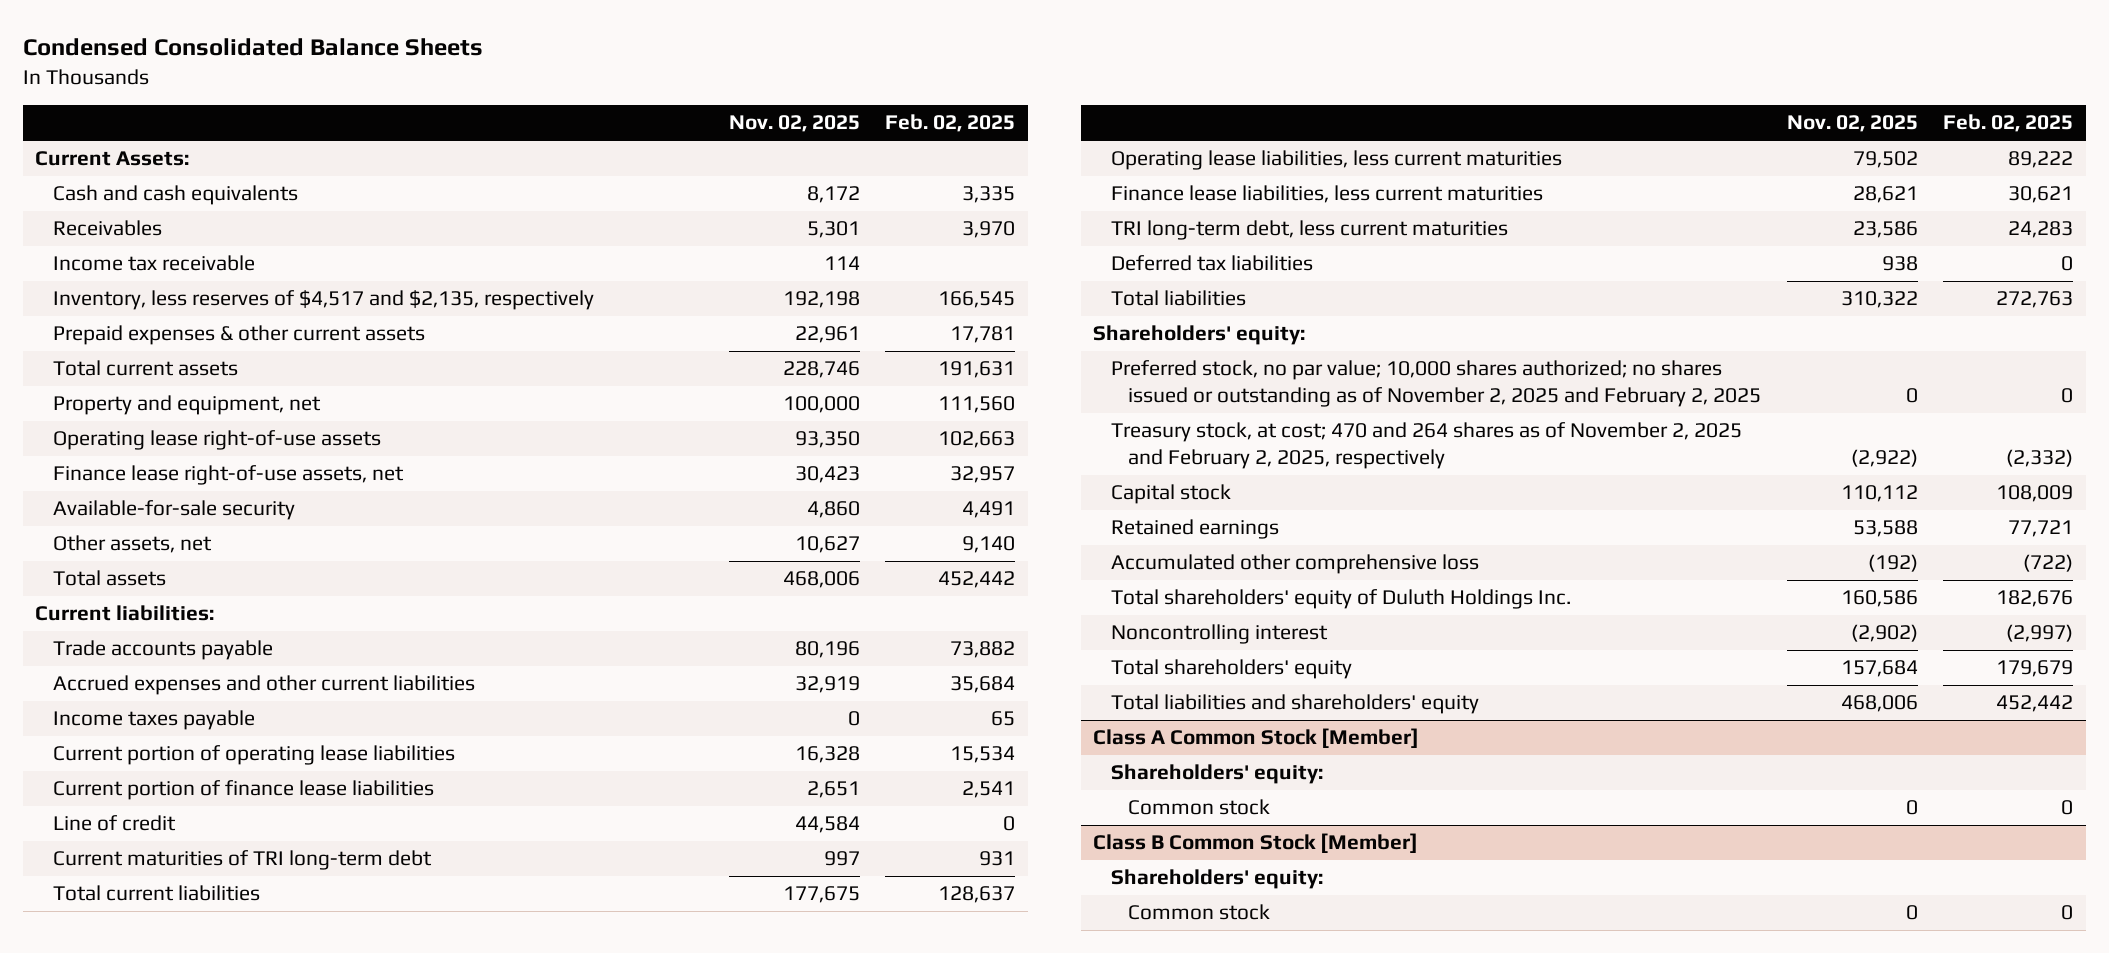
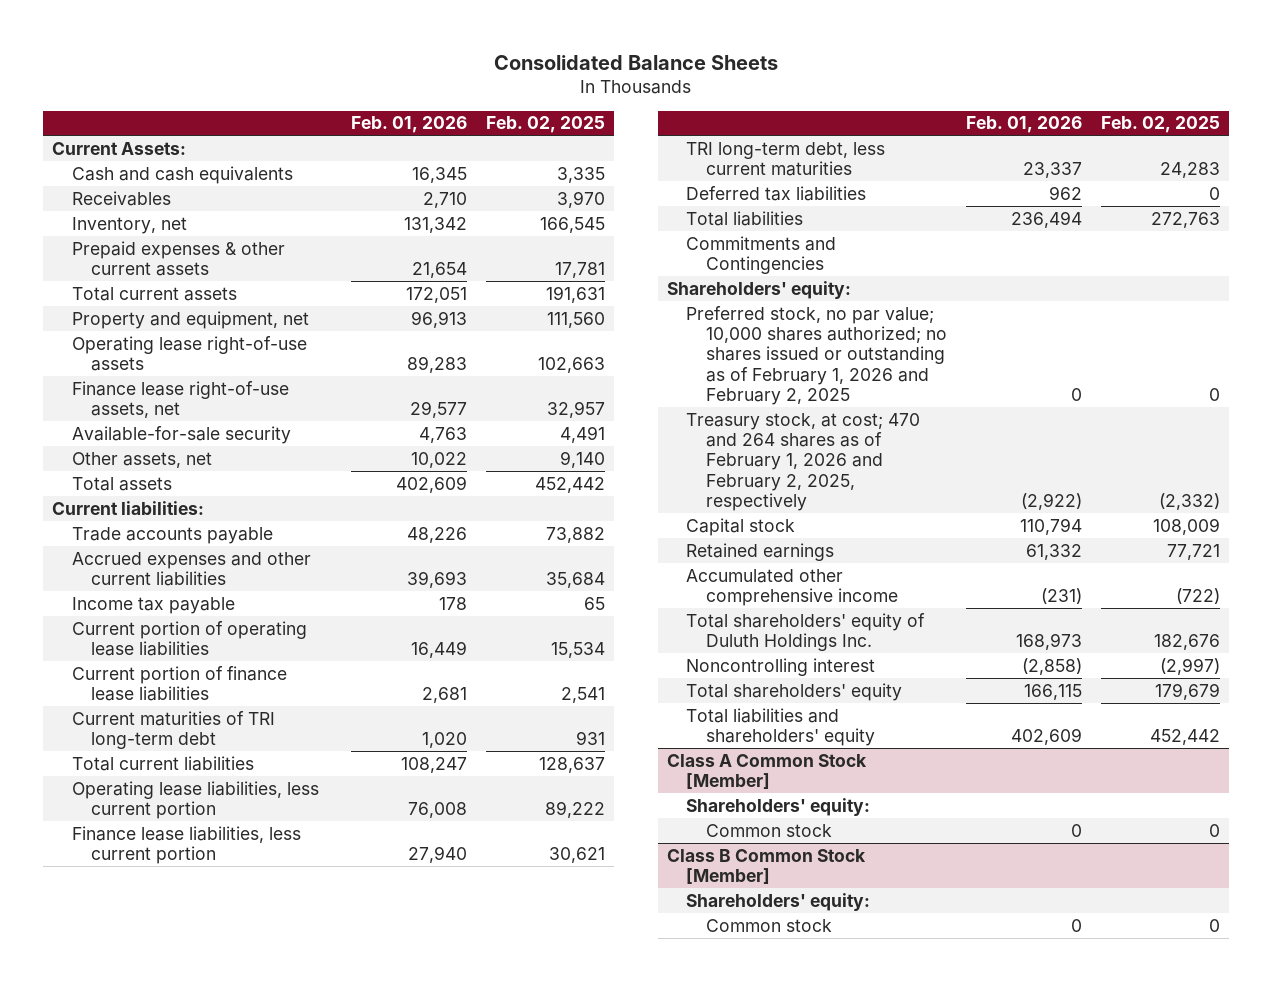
[22,38,483,57] Condensed Consolidated Balance Sheets -> [493,54,778,70] Consolidated Balance Sheets
[728,115,860,133] Nov. 02, 2025 -> none
none -> [350,116,467,134] Feb. 01, 2026
[52,255,255,272] Income tax receivable -> none
[52,290,594,311] Inventory, less reserves of $4,517 and $2,135, respectively -> [71,216,187,234] Inventory, net
[52,710,255,731] Income taxes payable -> [71,596,235,614] Income tax payable
[52,815,176,832] Line of credit -> none
[1110,150,1562,171] Operating lease liabilities, less current maturities -> [71,780,319,819] Operating lease liabilities, less current portion
[1110,185,1543,204] Finance lease liabilities, less current maturities -> [71,825,301,864] Finance lease liabilities, less current portion
none -> [686,235,837,274] Commitments and Contingencies
[1110,360,1762,407] Preferred stock, no par value; 10,000 shares authorized; no shares issued or outstanding as of November 2, 2025 and February 2, 2025 -> [686,305,947,405] Preferred stock, no par value; 10,000 shares authorized; no shares issued or outstanding as of February 1, 2026 and February 2, 2025
[1110,422,1742,469] Treasury stock, at cost; 470 and 264 shares as of November 2, 2025 and February 2, 2025, respectively -> [686,412,921,511] Treasury stock, at cost; 470 and 264 shares as of February 1, 2026 and February 2, 2025, respectively
[1110,554,1479,575] Accumulated other comprehensive loss -> [686,568,898,606] Accumulated other comprehensive income

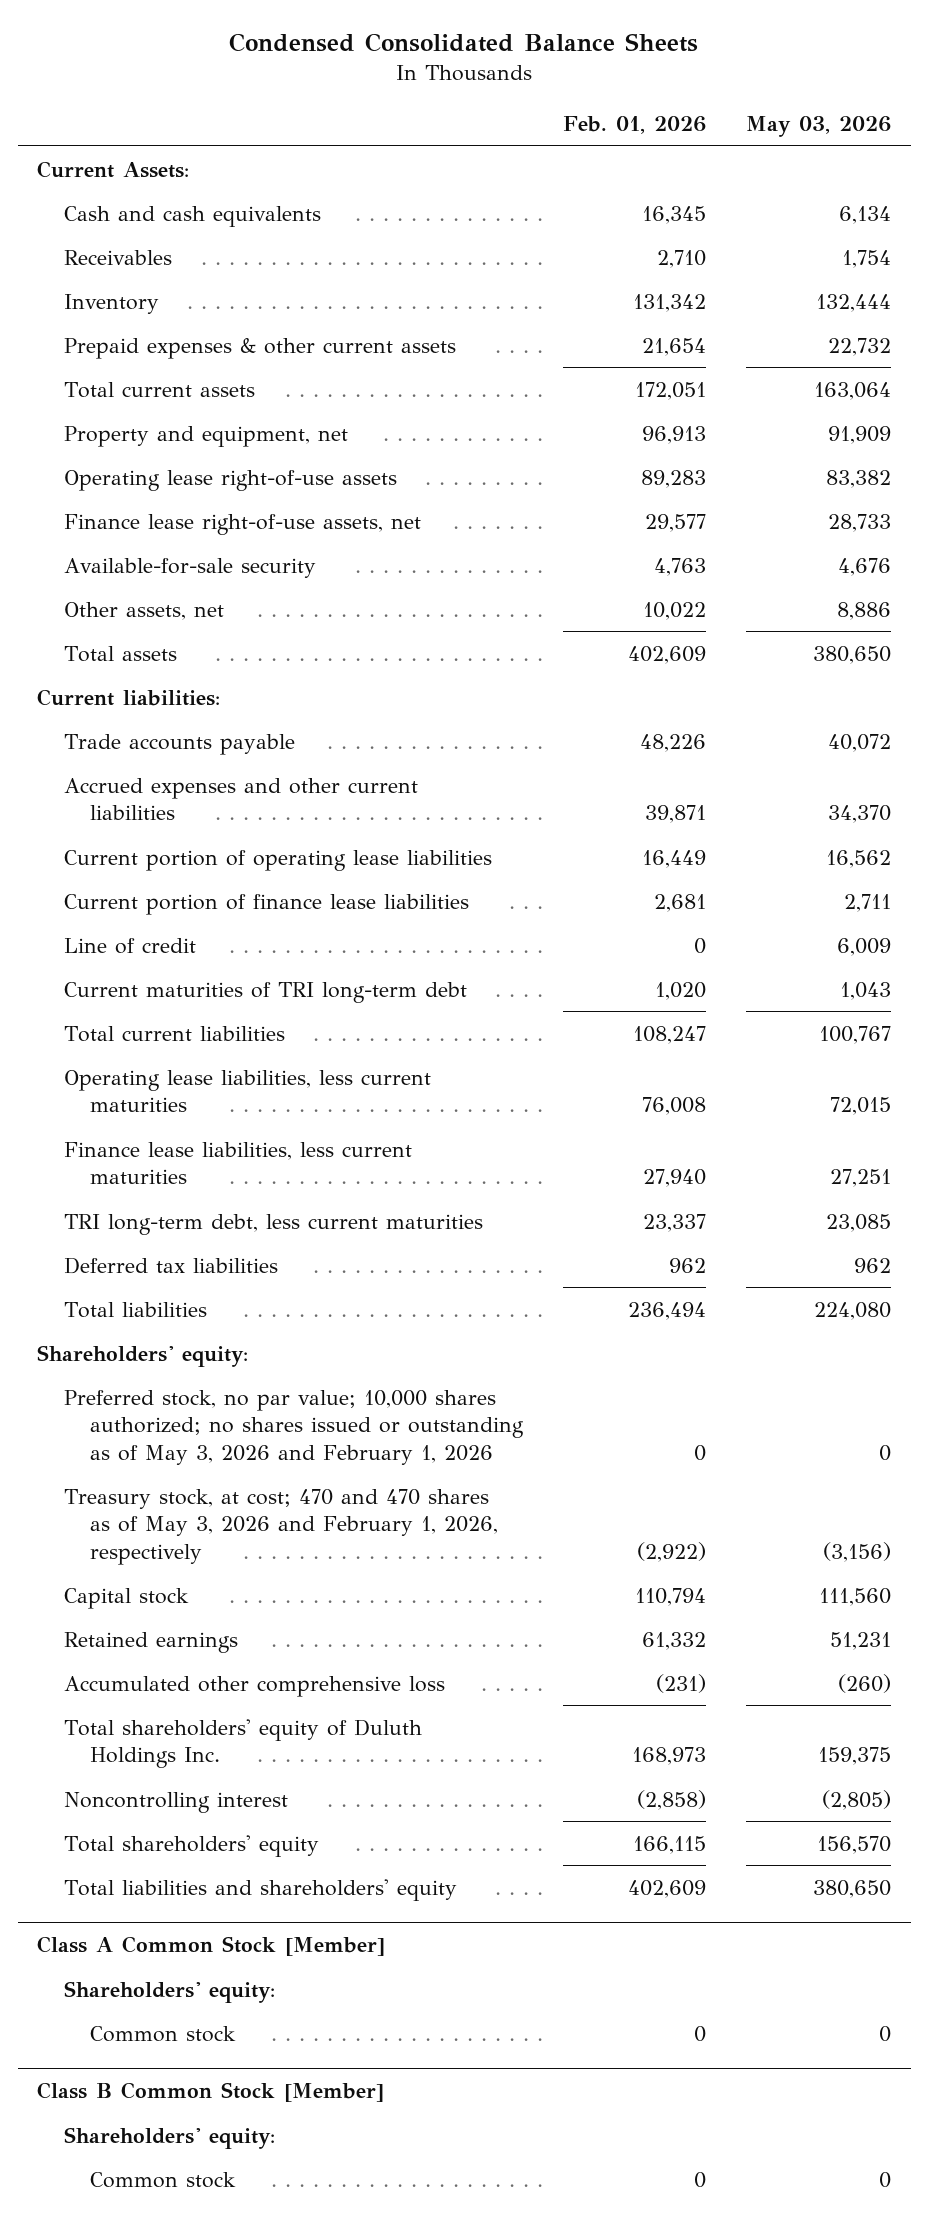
[493,54,778,70] Consolidated Balance Sheets -> [229,33,699,53] Condensed Consolidated Balance Sheets
[485,116,605,134] Feb. 02, 2025 -> none
none -> [745,116,891,138] May 03, 2026
[71,216,187,234] Inventory, net -> [63,293,159,314] Inventory
[71,596,235,614] Income tax payable -> none
[406,570,467,588] 39,693 -> [645,805,707,824] 39,871
none -> [63,937,196,954] Line of credit
[71,780,319,819] Operating lease liabilities, less current portion -> [63,1069,431,1113] Operating lease liabilities, less current maturities
[71,825,301,864] Finance lease liabilities, less current portion -> [63,1141,412,1185] Finance lease liabilities, less current maturities
[686,235,837,274] Commitments and Contingencies -> none
[686,305,947,405] Preferred stock, no par value; 10,000 shares authorized; no shares issued or outstanding as of February 1, 2026 and February 2, 2025 -> [63,1389,525,1465] Preferred stock, no par value; 10,000 shares authorized; no shares issued or outstanding as of May 3, 2026 and February 1, 2026
[686,412,921,511] Treasury stock, at cost; 470 and 264 shares as of February 1, 2026 and February 2, 2025, respectively -> [63,1488,499,1565] Treasury stock, at cost; 470 and 470 shares as of May 3, 2026 and February 1, 2026, respectively
[686,568,898,606] Accumulated other comprehensive income -> [63,1675,445,1697] Accumulated other comprehensive loss

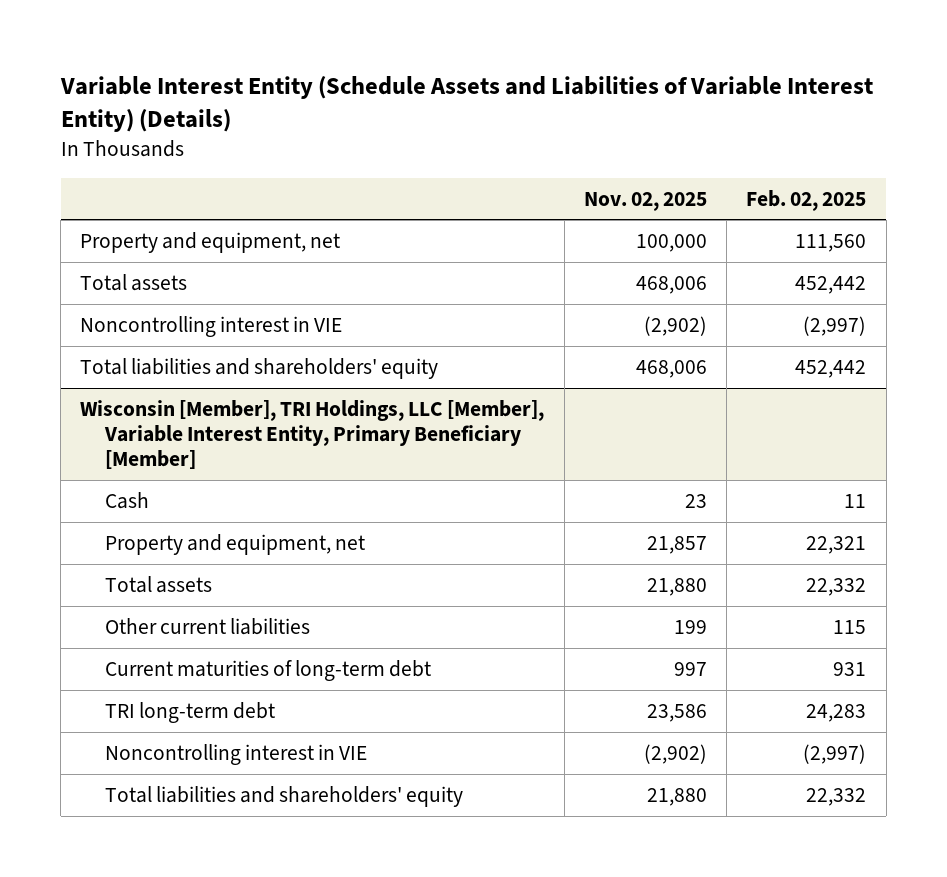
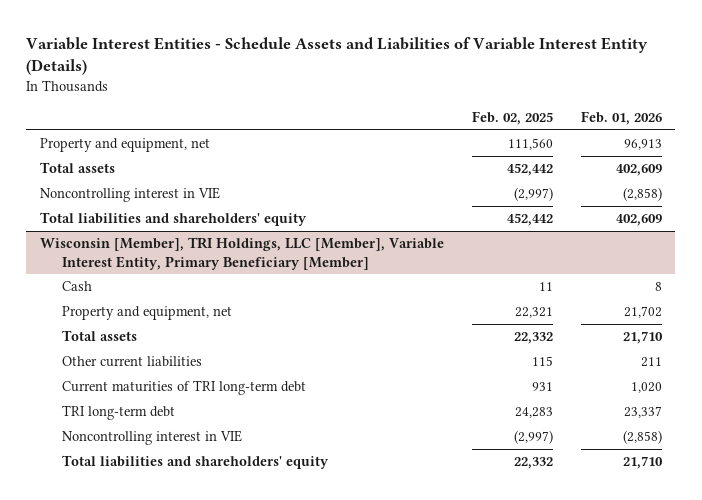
[59,75,873,133] Variable Interest Entity (Schedule Assets and Liabilities of Variable Interest Entity) (Details) -> [26,36,649,76] Variable Interest Entities - Schedule Assets and Liabilities of Variable Interest Entity (Details)
[583,191,707,211] Nov. 02, 2025 -> none
none -> [580,111,662,126] Feb. 01, 2026
[105,659,432,681] Current maturities of long-term debt -> [62,380,307,396] Current maturities of TRI long-term debt

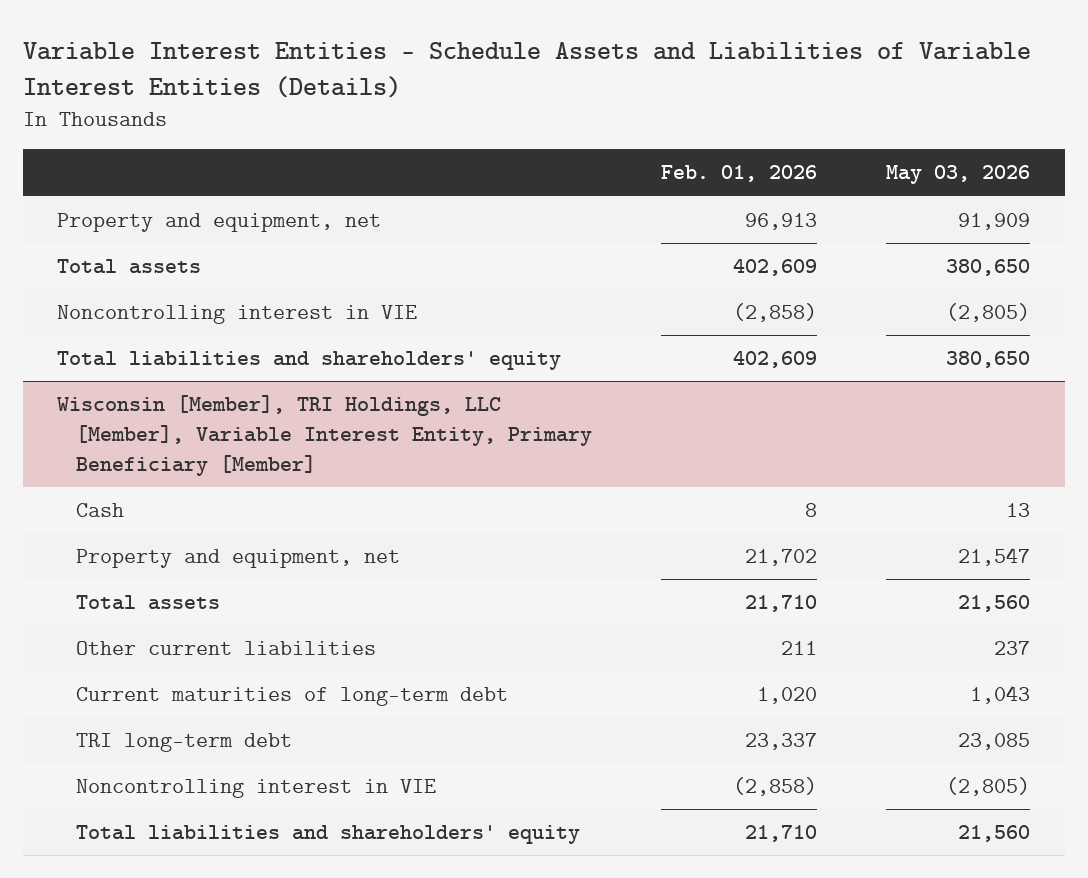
[26,36,649,76] Variable Interest Entities - Schedule Assets and Liabilities of Variable Interest Entity (Details) -> [22,41,1031,98] Variable Interest Entities - Schedule Assets and Liabilities of Variable Interest Entities (Details)
[471,111,553,126] Feb. 02, 2025 -> none
none -> [886,165,1031,185] May 03, 2026
[62,380,307,396] Current maturities of TRI long-term debt -> [76,687,509,707] Current maturities of long-term debt

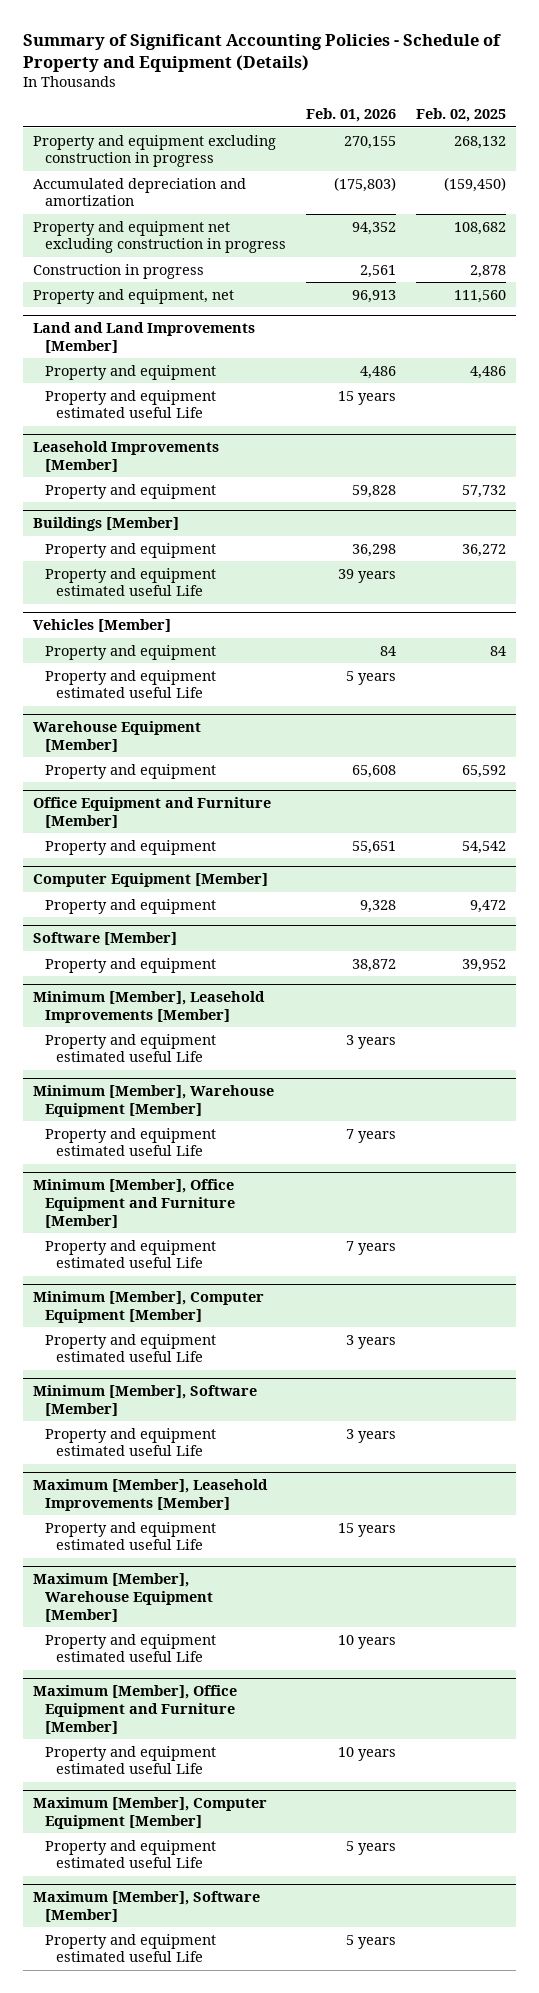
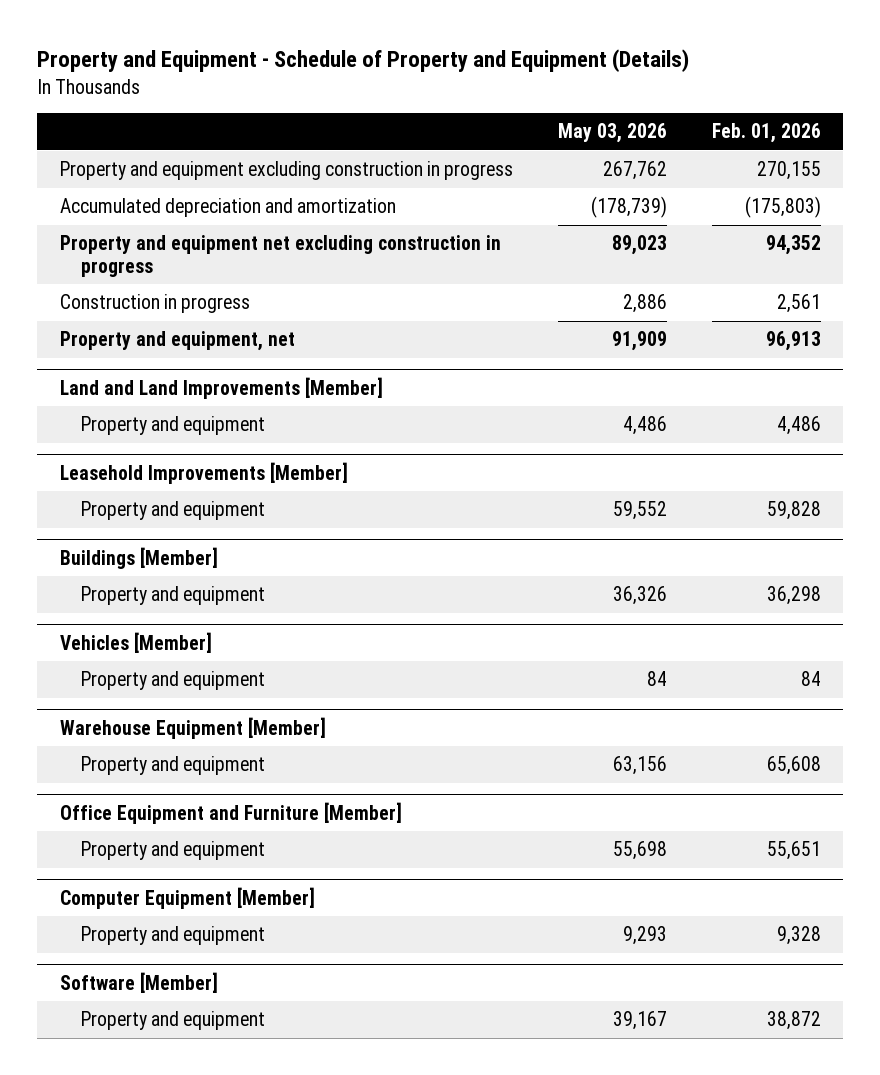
[23,33,502,72] Summary of Significant Accounting Policies - Schedule of Property and Equipment (Details) -> [37,49,690,73] Property and Equipment - Schedule of Property and Equipment (Details)
[415,108,506,123] Feb. 02, 2025 -> none
none -> [557,123,667,144] May 03, 2026
[44,389,216,419] Property and equipment estimated useful Life -> none
[44,567,216,597] Property and equipment estimated useful Life -> none
[44,669,216,699] Property and equipment estimated useful Life -> none
[33,991,266,1024] Minimum [Member], Leasehold Improvements [Member] -> none
[44,1033,216,1063] Property and equipment estimated useful Life -> none
[33,1085,275,1118] Minimum [Member], Warehouse Equipment [Member] -> none
[44,1127,216,1157] Property and equipment estimated useful Life -> none
[33,1179,235,1228] Minimum [Member], Office Equipment and Furniture [Member] -> none
[44,1239,216,1269] Property and equipment estimated useful Life -> none
[33,1291,265,1324] Minimum [Member], Computer Equipment [Member] -> none
[44,1333,216,1363] Property and equipment estimated useful Life -> none
[33,1385,258,1417] Minimum [Member], Software [Member] -> none
[44,1427,216,1457] Property and equipment estimated useful Life -> none
[33,1479,269,1512] Maximum [Member], Leasehold Improvements [Member] -> none
[44,1521,216,1551] Property and equipment estimated useful Life -> none
[33,1573,213,1622] Maximum [Member], Warehouse Equipment [Member] -> none
[44,1633,216,1663] Property and equipment estimated useful Life -> none
[33,1685,238,1734] Maximum [Member], Office Equipment and Furniture [Member] -> none
[44,1745,216,1775] Property and equipment estimated useful Life -> none
[33,1797,268,1830] Maximum [Member], Computer Equipment [Member] -> none
[44,1839,216,1869] Property and equipment estimated useful Life -> none
[33,1891,261,1923] Maximum [Member], Software [Member] -> none
[44,1933,216,1963] Property and equipment estimated useful Life -> none

